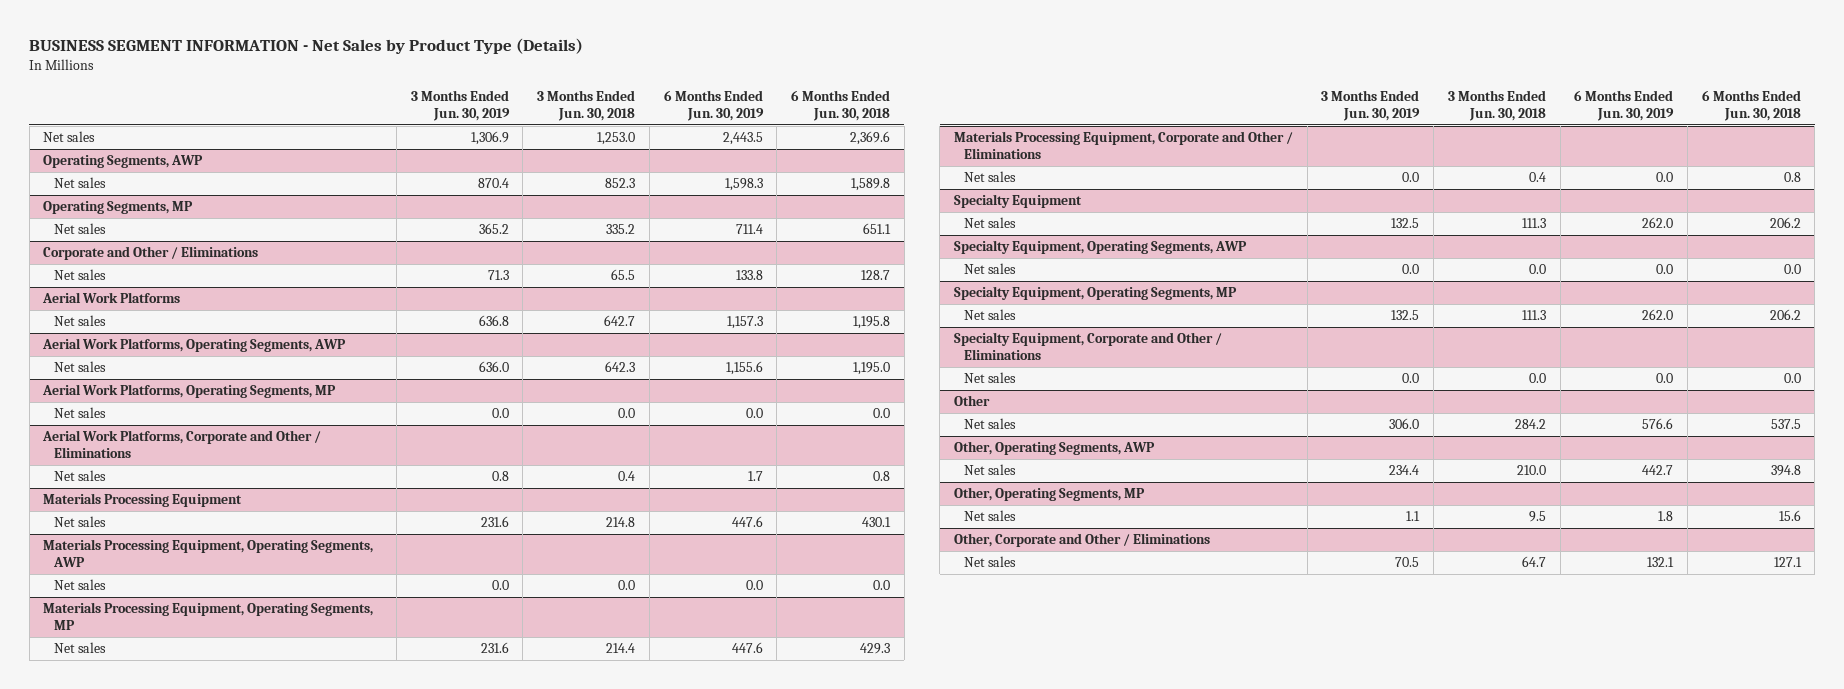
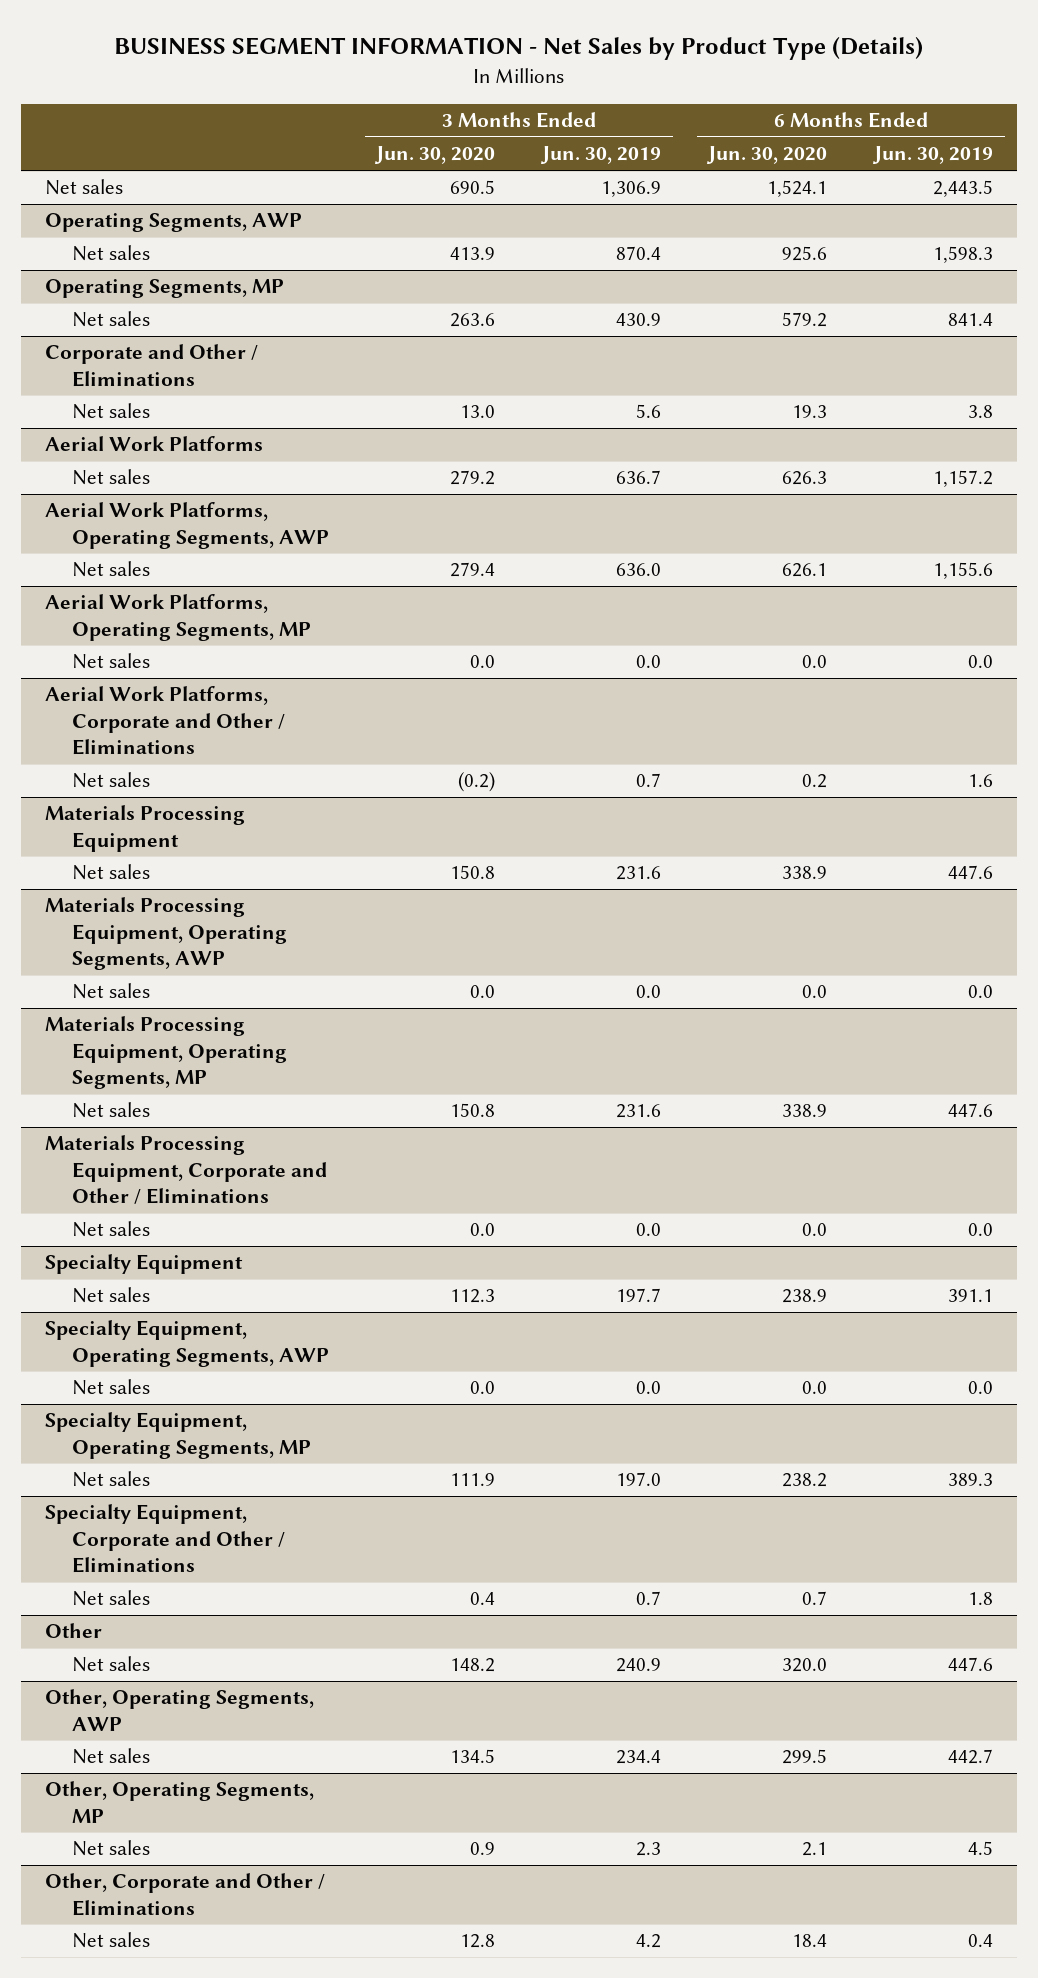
[537,89,636,121] 3 Months Ended Jun. 30, 2018 -> none
[790,89,890,121] 6 Months Ended Jun. 30, 2018 -> none
none -> [374,146,496,165] Jun. 30, 2020
none -> [706,146,828,165] Jun. 30, 2020
[478,223,509,235] 365.2 -> [616,313,662,327] 430.9
[735,224,763,235] 711.4 -> [948,313,994,327] 841.4
[487,270,509,281] 71.3 -> [636,404,662,419] 5.6
[735,270,763,281] 133.8 -> [968,405,994,419] 3.8
[478,315,509,327] 636.8 -> [616,470,662,485] 636.7
[726,316,763,330] 1,157.3 -> [933,470,994,488] 1,157.2
[491,471,509,482] 0.8 -> [636,773,662,788] 0.7
[747,471,763,482] 1.7 -> [968,774,994,788] 1.6
[1391,218,1420,229] 132.5 -> [616,1288,662,1303] 197.7
[1642,217,1674,229] 262.0 -> [948,1289,994,1303] 391.1
[1391,310,1420,321] 132.5 -> [616,1472,662,1487] 197.0
[1642,309,1674,321] 262.0 -> [948,1473,994,1487] 389.3
[1402,373,1420,384] 0.0 -> [636,1591,662,1606] 0.7
[1656,373,1674,384] 0.0 -> [968,1592,994,1606] 1.8
[1389,418,1420,430] 306.0 -> [616,1658,662,1673] 240.9
[1642,418,1674,430] 576.6 -> [948,1657,994,1672] 447.6
[1406,511,1421,522] 1.1 -> [636,1842,662,1857] 2.3
[1658,511,1674,522] 1.8 -> [968,1841,994,1856] 4.5
[1395,557,1420,568] 70.5 -> [636,1934,662,1949] 4.2
[1647,557,1675,568] 132.1 -> [968,1934,994,1948] 0.4

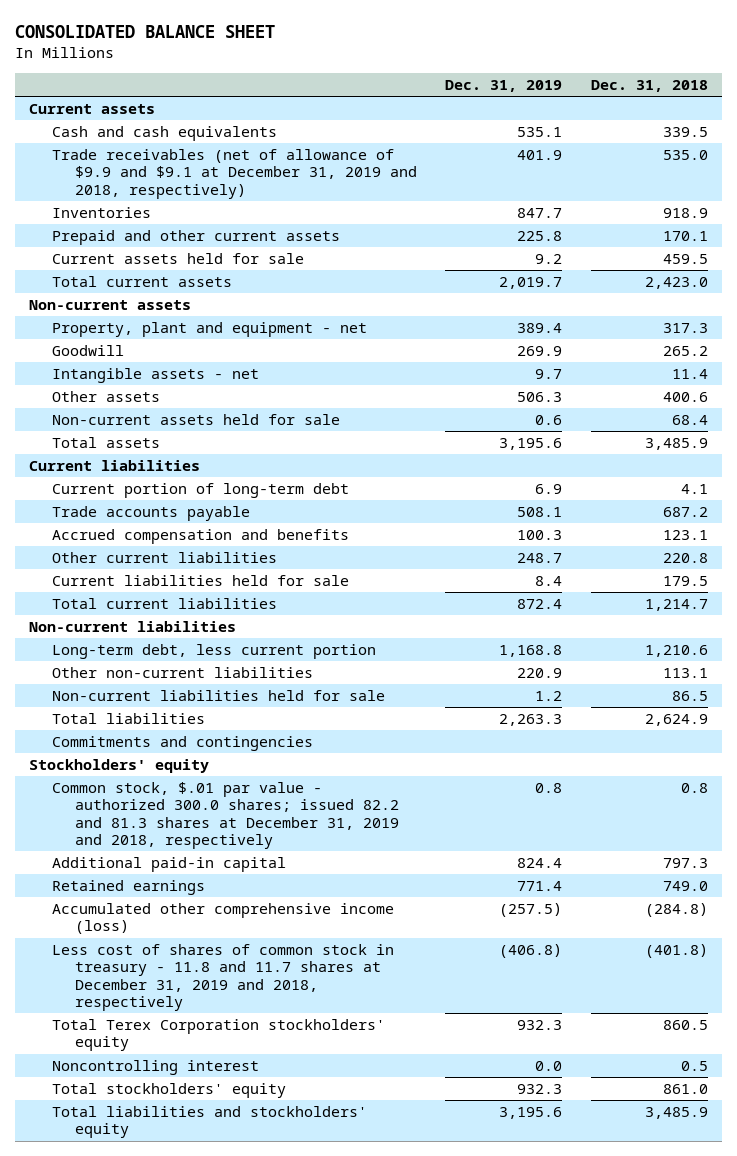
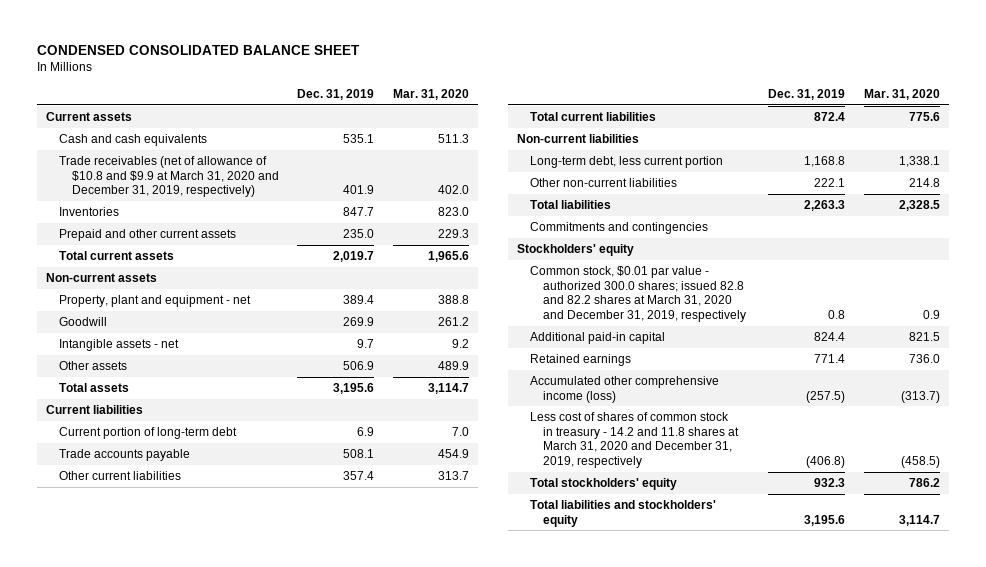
[15,25,276,39] CONSOLIDATED BALANCE SHEET -> [36,45,360,56] CONDENSED CONSOLIDATED BALANCE SHEET
[590,79,708,92] Dec. 31, 2018 -> none
none -> [392,89,469,101] Mar. 31, 2020
[52,148,418,199] Trade receivables (net of allowance of $9.9 and $9.1 at December 31, 2019 and 2018, respectively) -> [58,155,279,198] Trade receivables (net of allowance of $10.8 and $9.9 at March 31, 2020 and December 31, 2019, respectively)
[52,252,305,264] Current assets held for sale -> none
[517,230,563,241] 225.8 -> [343,228,375,238] 235.0
[52,413,341,425] Non-current assets held for sale -> none
[517,391,563,402] 506.3 -> [343,360,375,370] 506.9
[52,528,350,544] Accrued compensation and benefits -> none
[52,574,350,586] Current liabilities held for sale -> none
[517,552,563,563] 248.7 -> [343,470,375,480] 357.4
[52,689,386,701] Non-current liabilities held for sale -> none
[517,667,563,678] 220.9 -> [814,177,846,187] 222.1
[52,781,400,849] Common stock, $.01 par value - authorized 300.0 shares; issued 82.2 and 81.3 shares at December 31, 2019 and 2018, respectively -> [529,265,746,323] Common stock, $0.01 par value - authorized 300.0 shares; issued 82.8 and 82.2 shares at March 31, 2020 and December 31, 2019, respectively
[52,1018,386,1052] Total Terex Corporation stockholders' equity -> none
[52,1059,260,1075] Noncontrolling interest -> none
[52,943,395,1011] Less cost of shares of common stock in treasury - 11.8 and 11.7 shares at December 31, 2019 and 2018, respectively -> [529,411,739,469] Less cost of shares of common stock in treasury - 14.2 and 11.8 shares at March 31, 2020 and December 31, 2019, respectively

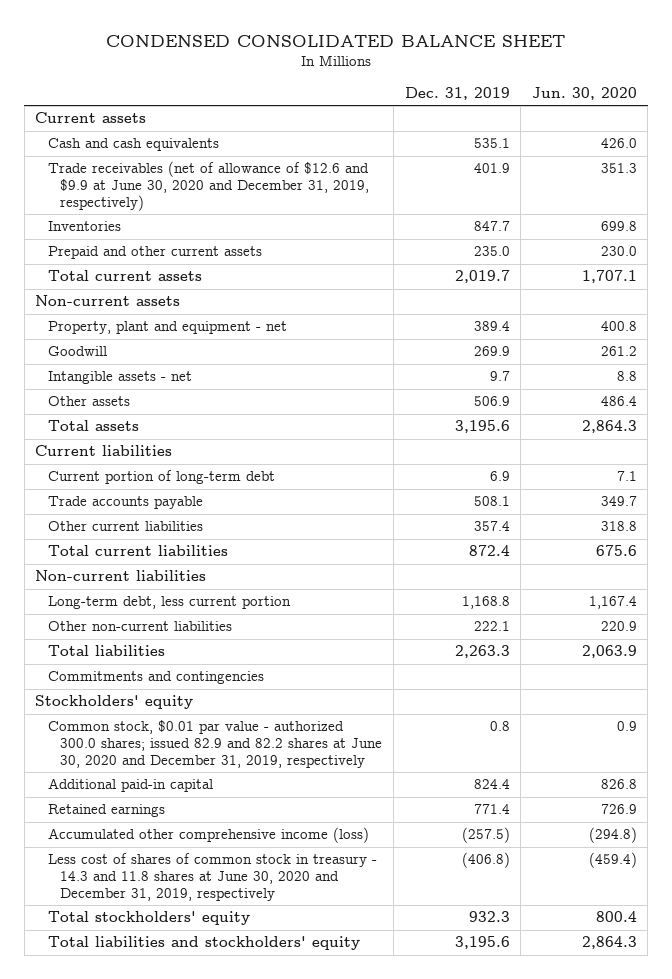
[392,89,469,101] Mar. 31, 2020 -> none
none -> [531,86,637,100] Jun. 30, 2020
[58,155,279,198] Trade receivables (net of allowance of $10.8 and $9.9 at March 31, 2020 and December 31, 2019, respectively) -> [47,161,370,211] Trade receivables (net of allowance of $12.6 and $9.9 at June 30, 2020 and December 31, 2019, respectively)
[529,265,746,323] Common stock, $0.01 par value - authorized 300.0 shares; issued 82.8 and 82.2 shares at March 31, 2020 and December 31, 2019, respectively -> [47,720,383,768] Common stock, $0.01 par value - authorized 300.0 shares; issued 82.9 and 82.2 shares at June 30, 2020 and December 31, 2019, respectively
[529,411,739,469] Less cost of shares of common stock in treasury - 14.2 and 11.8 shares at March 31, 2020 and December 31, 2019, respectively -> [47,853,377,901] Less cost of shares of common stock in treasury - 14.3 and 11.8 shares at June 30, 2020 and December 31, 2019, respectively

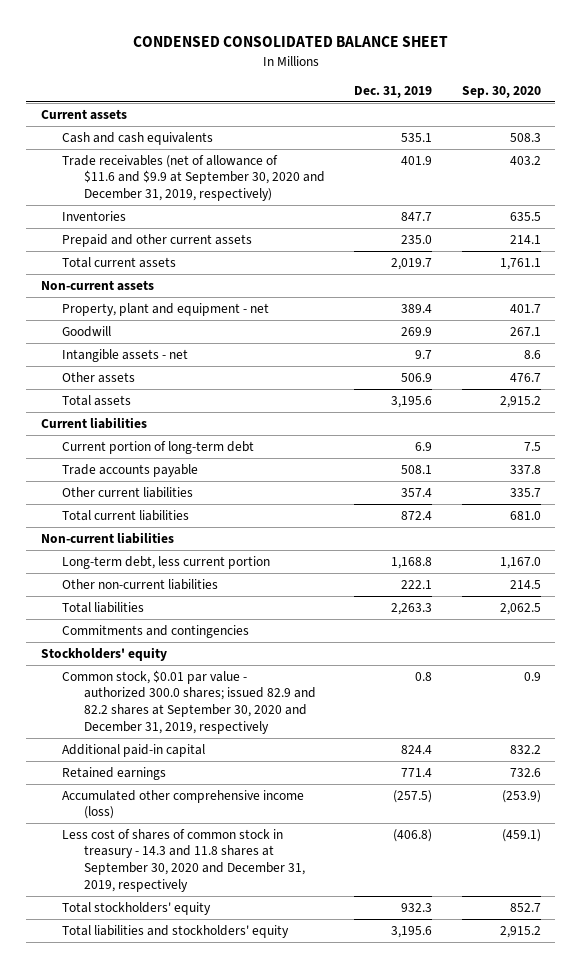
[531,86,637,100] Jun. 30, 2020 -> none
none -> [461,85,541,98] Sep. 30, 2020
[47,161,370,211] Trade receivables (net of allowance of $12.6 and $9.9 at June 30, 2020 and December 31, 2019, respectively) -> [62,154,325,202] Trade receivables (net of allowance of $11.6 and $9.9 at September 30, 2020 and December 31, 2019, respectively)
[47,720,383,768] Common stock, $0.01 par value - authorized 300.0 shares; issued 82.9 and 82.2 shares at June 30, 2020 and December 31, 2019, respectively -> [62,669,316,734] Common stock, $0.01 par value - authorized 300.0 shares; issued 82.9 and 82.2 shares at September 30, 2020 and December 31, 2019, respectively
[47,853,377,901] Less cost of shares of common stock in treasury - 14.3 and 11.8 shares at June 30, 2020 and December 31, 2019, respectively -> [62,828,305,892] Less cost of shares of common stock in treasury - 14.3 and 11.8 shares at September 30, 2020 and December 31, 2019, respectively

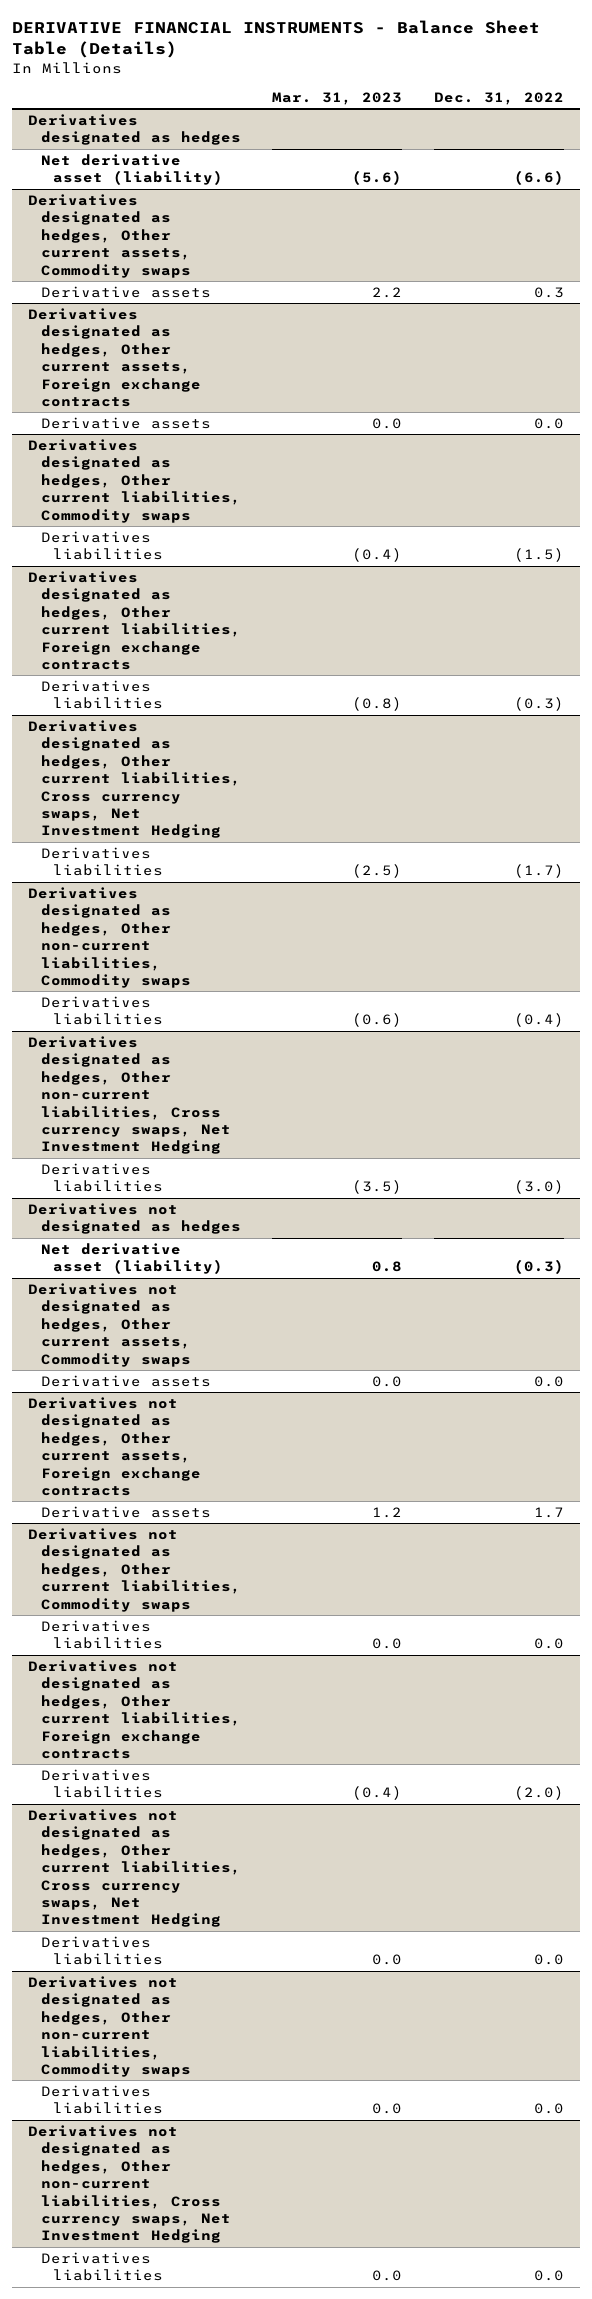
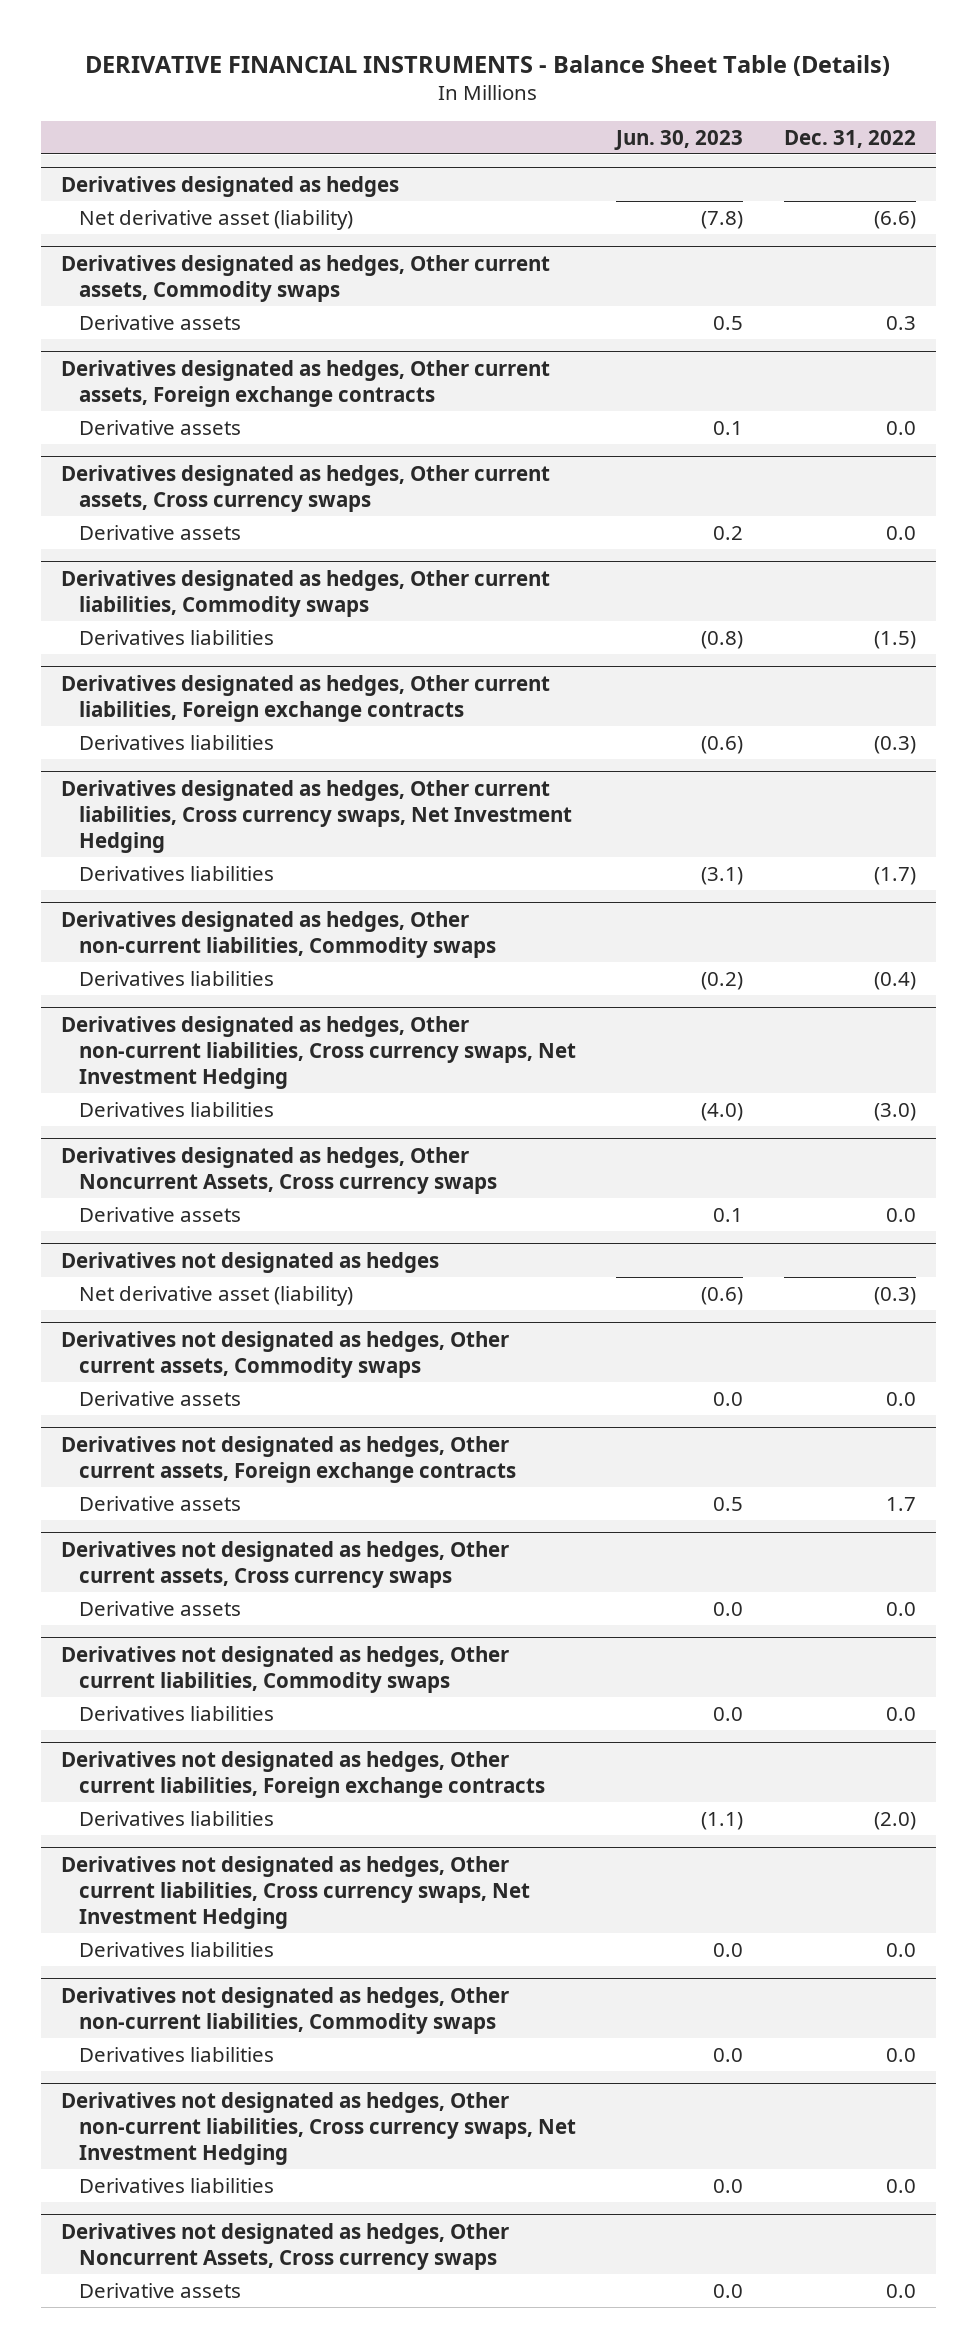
[272,92,403,106] Mar. 31, 2023 -> none
none -> [614,129,744,150] Jun. 30, 2023
none -> [60,464,550,512] Derivatives designated as hedges, Other current assets, Cross currency swaps
none -> [78,524,241,540] Derivative assets
none -> [60,1146,497,1194] Derivatives designated as hedges, Other Noncurrent Assets, Cross currency swaps
none -> [78,1206,241,1222] Derivative assets
none -> [60,1540,509,1588] Derivatives not designated as hedges, Other current assets, Cross currency swaps
none -> [78,1600,241,1616] Derivative assets
none -> [60,2222,509,2270] Derivatives not designated as hedges, Other Noncurrent Assets, Cross currency swaps
none -> [78,2282,241,2298] Derivative assets

